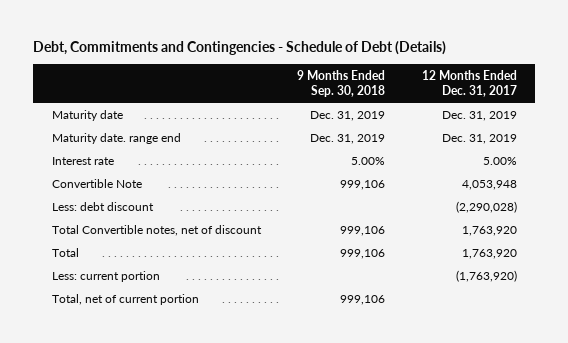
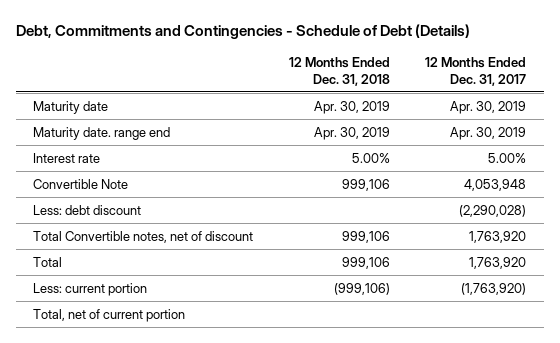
[297,70,386,98] 9 Months Ended Sep. 30, 2018 -> none
none -> [288,56,390,86] 12 Months Ended Dec. 31, 2018
[441,110,517,121] Dec. 31, 2019 -> [450,100,527,114] Apr. 30, 2019
[441,133,517,144] Dec. 31, 2019 -> [450,126,527,140] Apr. 30, 2019

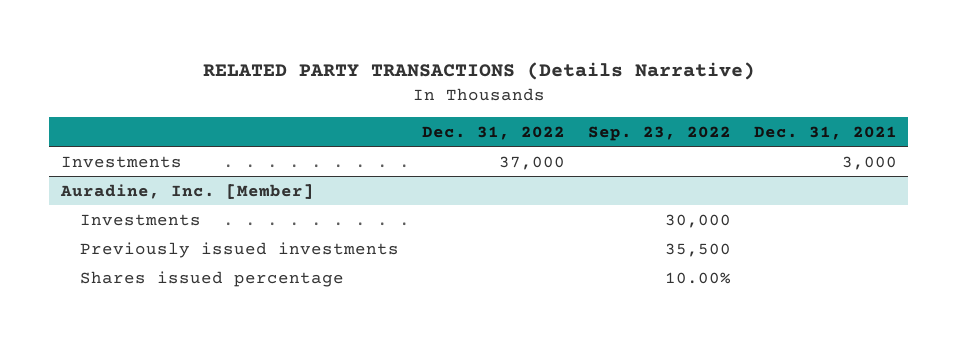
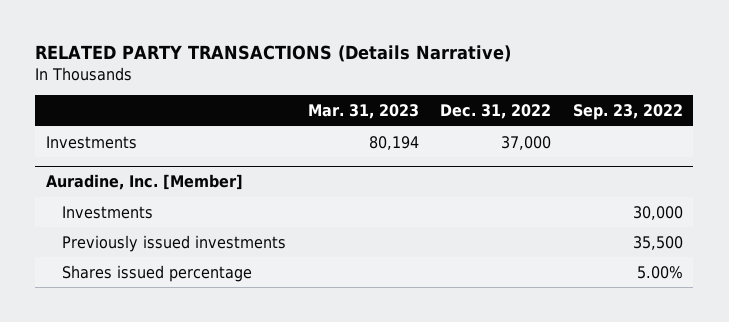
[753,125,897,140] Dec. 31, 2021 -> none
none -> [307,104,419,120] Mar. 31, 2023
[664,271,731,284] 10.00% -> [636,265,683,279] 5.00%

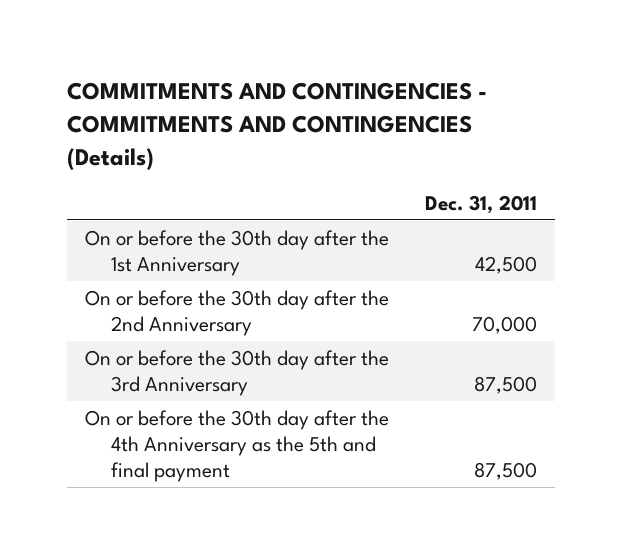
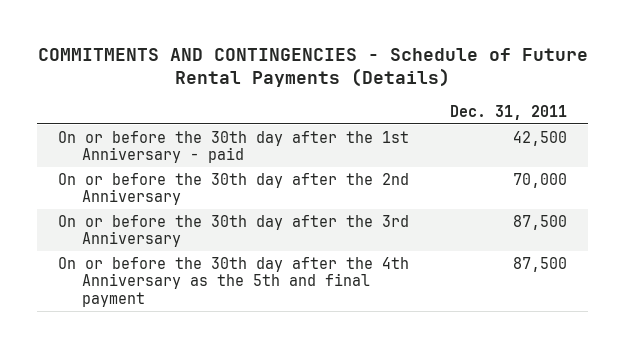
[66,82,487,170] COMMITMENTS AND CONTINGENCIES - COMMITMENTS AND CONTINGENCIES (Details) -> [37,47,588,87] COMMITMENTS AND CONTINGENCIES - Schedule of Future Rental Payments (Details)
[84,230,389,276] On or before the 30th day after the 1st Anniversary -> [57,130,409,164] On or before the 30th day after the 1st Anniversary - paid

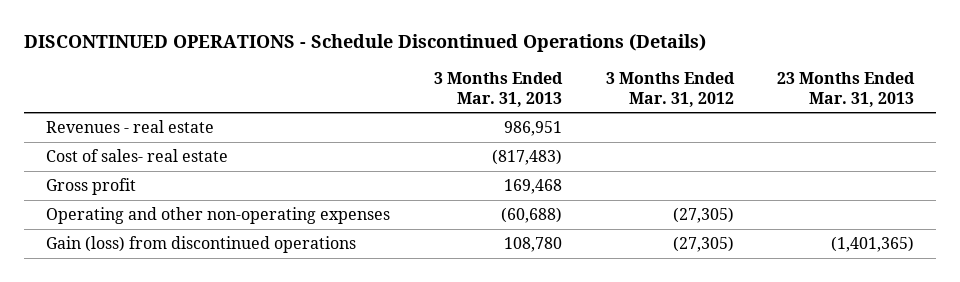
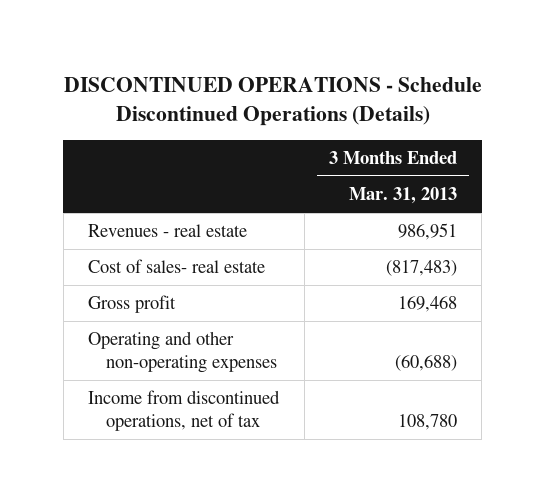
[605,72,735,107] 3 Months Ended Mar. 31, 2012 -> none
[777,72,916,107] 23 Months Ended Mar. 31, 2013 -> none
[45,235,356,253] Gain (loss) from discontinued operations -> [88,390,281,431] Income from discontinued operations, net of tax

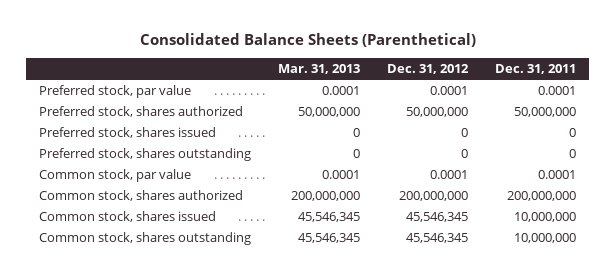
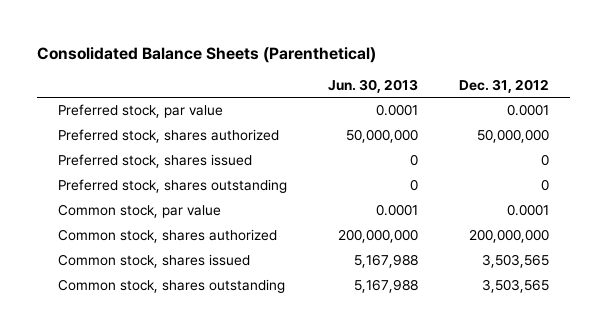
[278,64,361,75] Mar. 31, 2013 -> none
[494,64,576,75] Dec. 31, 2011 -> none
none -> [327,79,418,94] Jun. 30, 2013
[405,212,468,223] 45,546,345 -> [482,254,550,269] 3,503,565
[405,233,468,244] 45,546,345 -> [482,279,550,294] 3,503,565

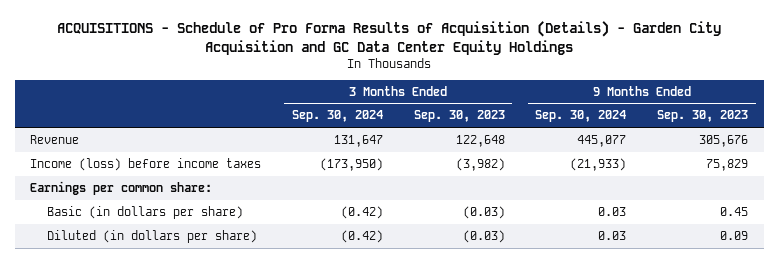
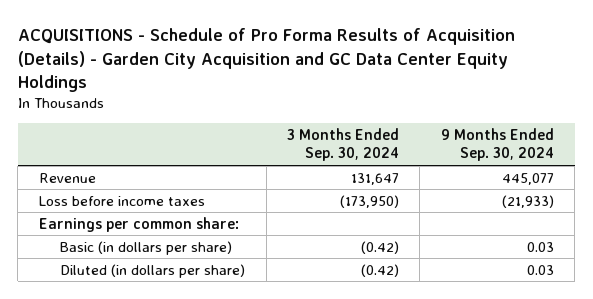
[413,110,505,123] Sep. 30, 2023 -> none
[657,110,749,123] Sep. 30, 2023 -> none
[30,157,262,171] Income (loss) before income taxes -> [38,195,205,206] Loss before income taxes

